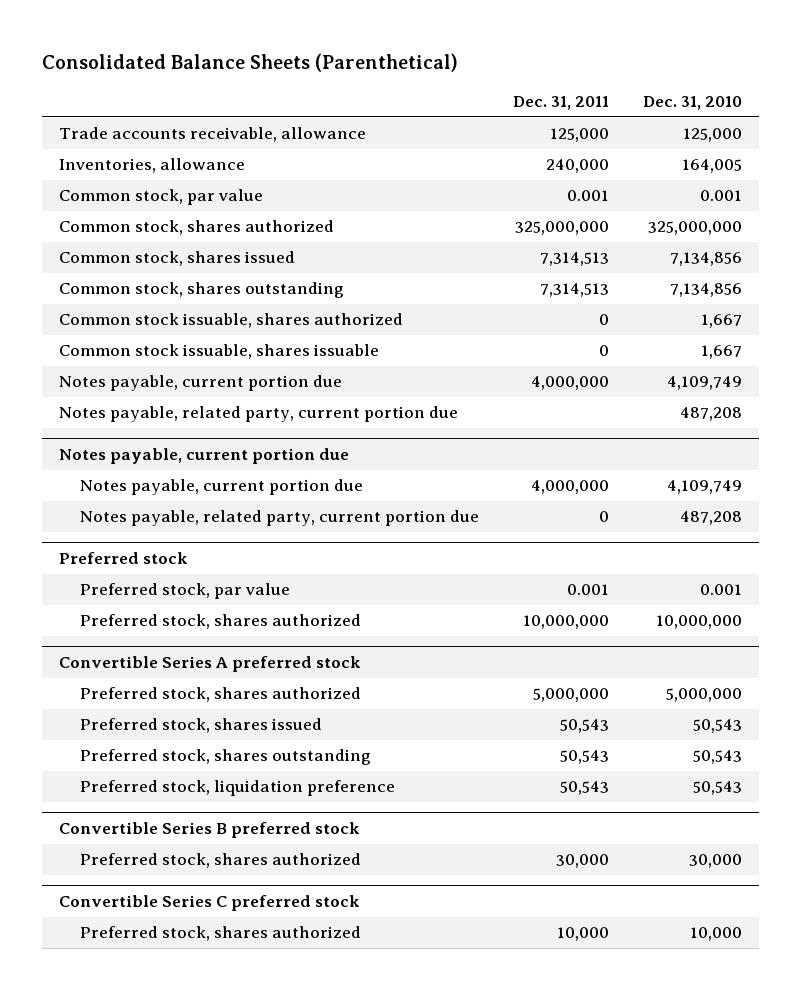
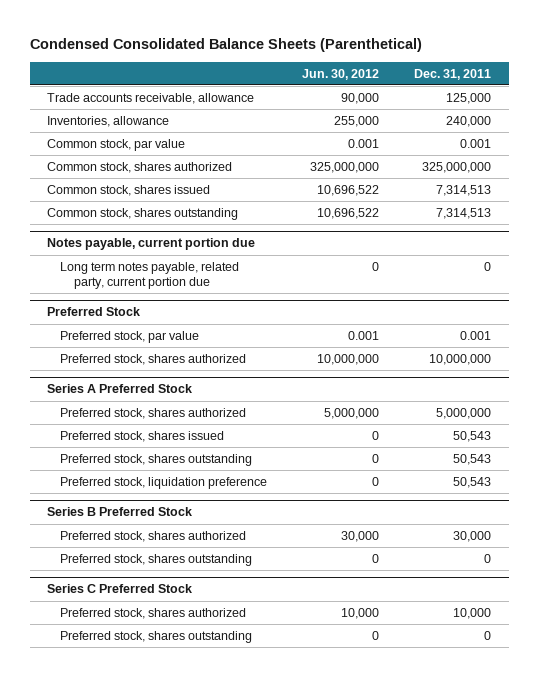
[41,52,458,72] Consolidated Balance Sheets (Parenthetical) -> [29,38,422,53] Condensed Consolidated Balance Sheets (Parenthetical)
[643,96,743,111] Dec. 31, 2010 -> none
none -> [302,68,380,80] Jun. 30, 2012
[59,313,404,329] Common stock issuable, shares authorized -> none
[59,344,380,360] Common stock issuable, shares issuable -> none
[59,375,343,392] Notes payable, current portion due -> none
[59,406,459,423] Notes payable, related party, current portion due -> none
[80,479,364,496] Notes payable, current portion due -> none
[80,510,480,527] Notes payable, related party, current portion due -> [60,261,240,289] Long term notes payable, related party, current portion due
[59,552,189,565] Preferred stock -> [47,307,141,317] Preferred Stock
[59,656,362,673] Convertible Series A preferred stock -> [47,384,193,394] Series A Preferred Stock
[59,822,361,839] Convertible Series B preferred stock -> [47,507,193,517] Series B Preferred Stock
none -> [60,553,253,566] Preferred stock, shares outstanding
[59,895,361,912] Convertible Series C preferred stock -> [47,584,193,594] Series C Preferred Stock
none -> [60,630,253,643] Preferred stock, shares outstanding

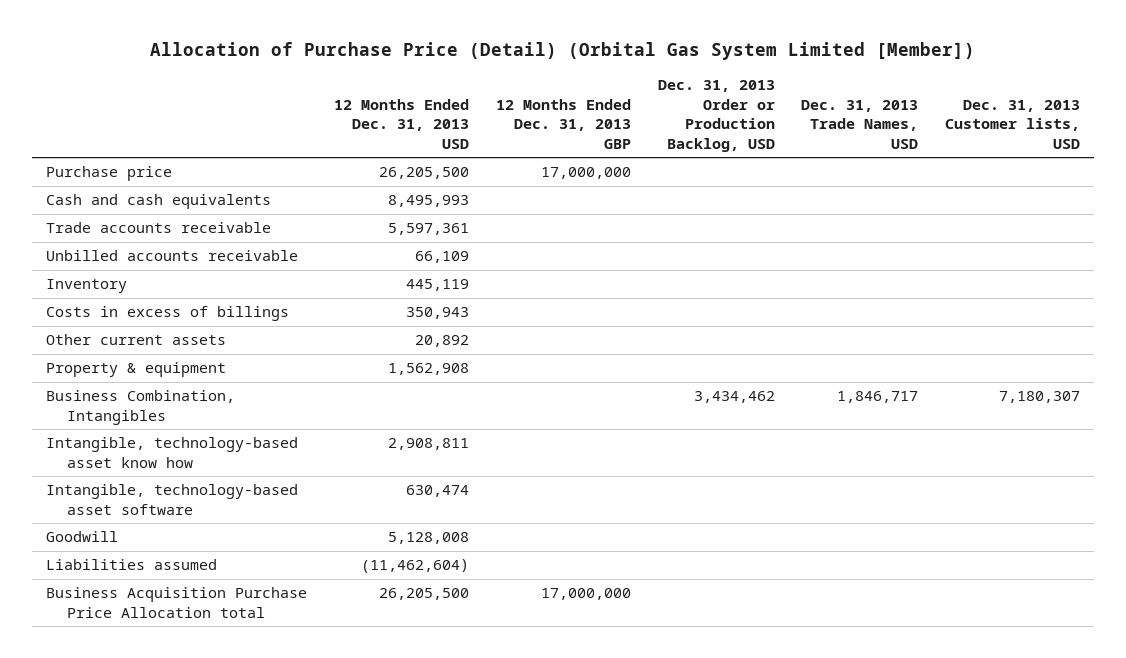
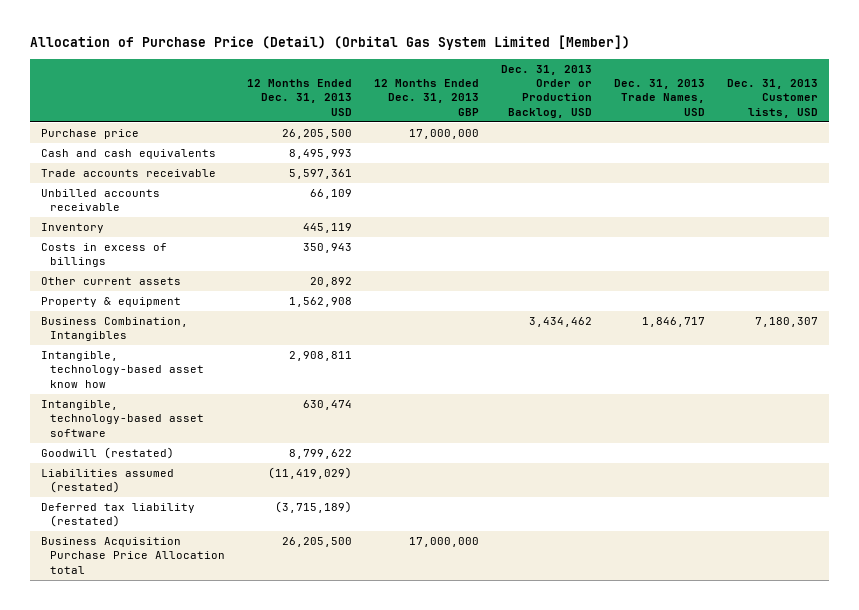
[45,531,118,543] Goodwill -> [41,447,175,460] Goodwill (restated)
[387,532,469,545] 5,128,008 -> [289,449,353,460] 8,799,622
[45,559,217,571] Liabilities assumed -> [41,469,175,494] Liabilities assumed (restated)
[360,559,469,574] (11,462,604) -> [268,467,353,480] (11,419,029)
none -> [41,503,196,528] Deferred tax liability (restated)

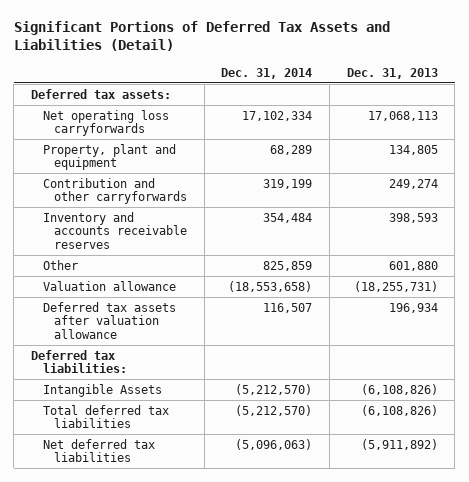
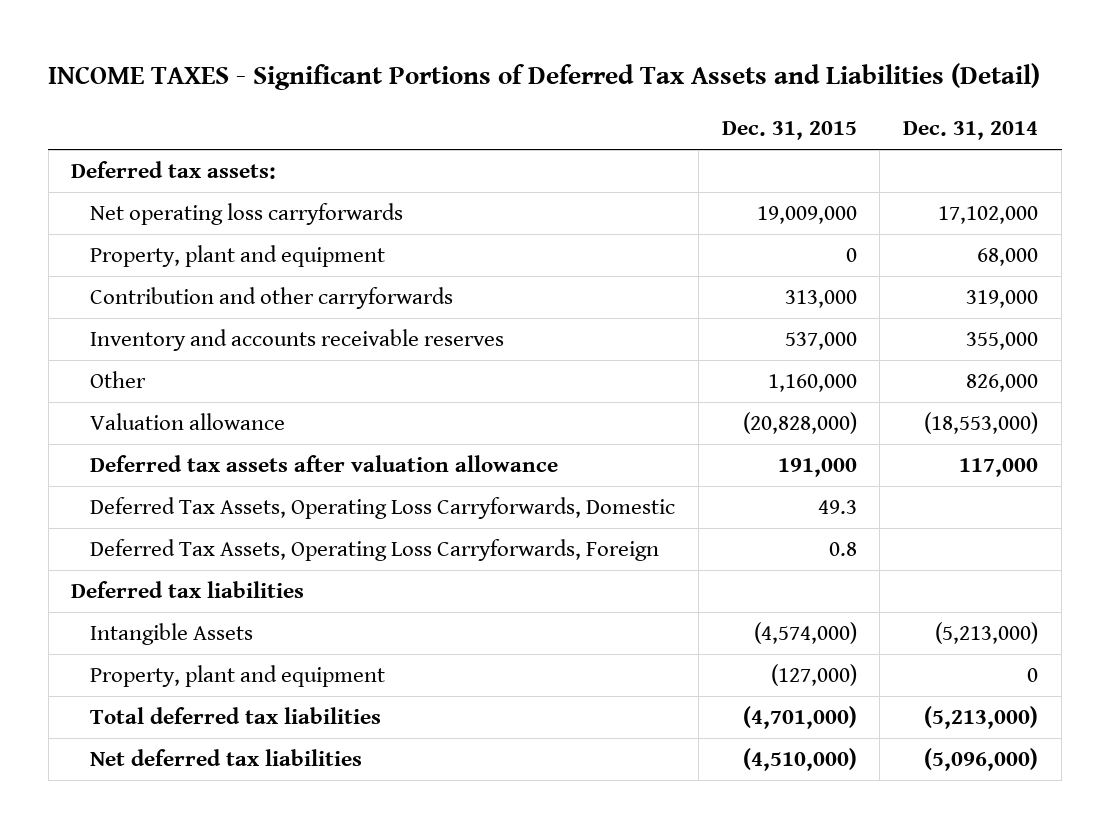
[13,21,390,52] Significant Portions of Deferred Tax Assets and Liabilities (Detail) -> [48,63,1041,91] INCOME TAXES - Significant Portions of Deferred Tax Assets and Liabilities (Detail)
[346,67,438,79] Dec. 31, 2013 -> none
none -> [721,121,857,141] Dec. 31, 2015
[242,110,313,121] 17,102,334 -> [938,206,1039,225] 17,102,000
[270,144,313,155] 68,289 -> [977,248,1039,267] 68,000
[263,178,313,189] 319,199 -> [966,290,1039,309] 319,000
[263,212,313,223] 354,484 -> [966,332,1039,351] 355,000
[263,260,313,271] 825,859 -> [966,374,1039,393] 826,000
[228,280,313,292] (18,553,658) -> [924,412,1039,435] (18,553,000)
[263,302,313,313] 116,507 -> [959,458,1039,478] 117,000
none -> [89,497,675,520] Deferred Tax Assets, Operating Loss Carryforwards, Domestic
none -> [89,539,659,562] Deferred Tax Assets, Operating Loss Carryforwards, Foreign
[30,349,127,374] Deferred tax liabilities: -> [71,581,305,599] Deferred tax liabilities
[235,383,313,395] (5,212,570) -> [935,622,1039,645] (5,213,000)
none -> [89,665,385,688] Property, plant and equipment
[235,404,313,416] (5,212,570) -> [924,706,1039,730] (5,213,000)
[235,438,313,450] (5,096,063) -> [924,748,1039,772] (5,096,000)

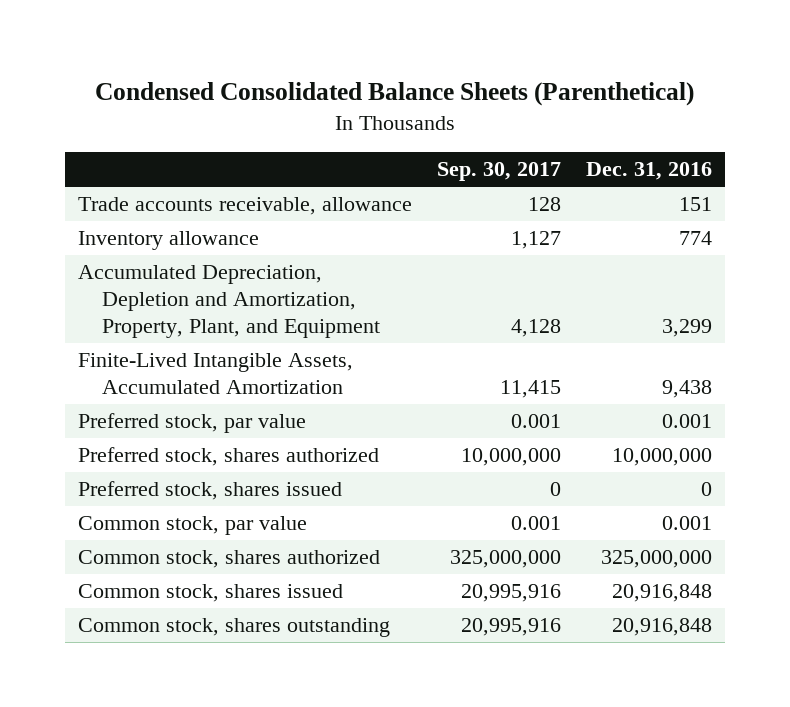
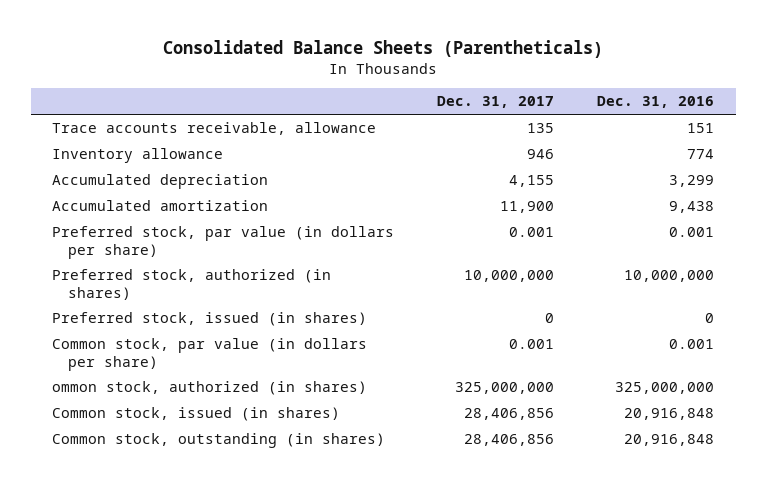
[95,81,695,106] Condensed Consolidated Balance Sheets (Parenthetical) -> [163,39,604,58] Consolidated Balance Sheets (Parentheticals)
[437,162,562,182] Sep. 30, 2017 -> none
none -> [437,96,555,109] Dec. 31, 2017
[77,197,412,216] Trade accounts receivable, allowance -> [52,122,377,136] Trace accounts receivable, allowance
[77,265,380,338] Accumulated Depreciation, Depletion and Amortization, Property, Plant, and Equipment -> [52,174,269,190] Accumulated depreciation
[77,353,353,395] Finite-Lived Intangible Assets, Accumulated Amortization -> [52,200,269,212] Accumulated amortization
[77,413,306,434] Preferred stock, par value -> [52,226,395,259] Preferred stock, par value (in dollars per share)
[77,447,379,467] Preferred stock, shares authorized -> [52,269,332,300] Preferred stock, authorized (in shares)
[77,481,342,501] Preferred stock, shares issued -> [52,312,368,327] Preferred stock, issued (in shares)
[77,516,307,536] Common stock, par value -> [52,338,368,371] Common stock, par value (in dollars per share)
[77,550,380,569] Common stock, shares authorized -> [52,381,368,396] ommon stock, authorized (in shares)
[77,584,343,603] Common stock, shares issued -> [52,407,341,422] Common stock, issued (in shares)
[77,618,390,638] Common stock, shares outstanding -> [52,433,386,449] Common stock, outstanding (in shares)

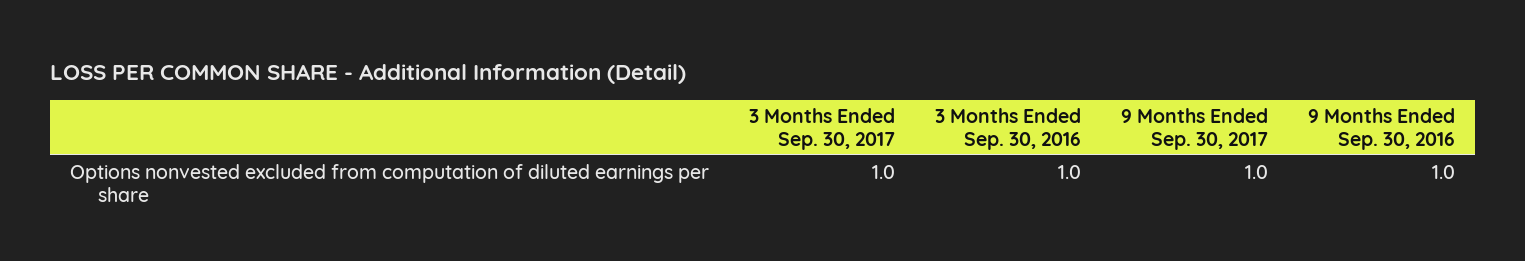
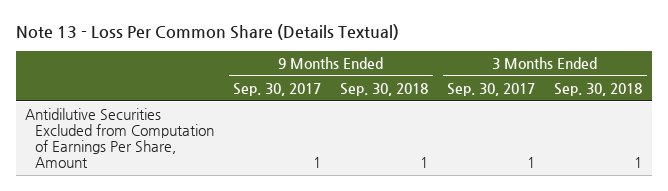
[49,64,686,85] LOSS PER COMMON SHARE - Additional Information (Detail) -> [15,23,399,40] Note 13 - Loss Per Common Share (Details Textual)
[934,107,1081,150] 3 Months Ended Sep. 30, 2016 -> none
[1308,107,1456,150] 9 Months Ended Sep. 30, 2016 -> none
none -> [340,82,429,96] Sep. 30, 2018
none -> [554,82,643,96] Sep. 30, 2018
[69,163,709,203] Options nonvested excluded from computation of diluted earnings per share -> [25,108,215,169] Antidilutive Securities Excluded from Computation of Earnings Per Share, Amount
[871,164,895,179] 1.0 -> [527,157,536,169] 1
[1245,164,1269,179] 1.0 -> [313,157,322,169] 1

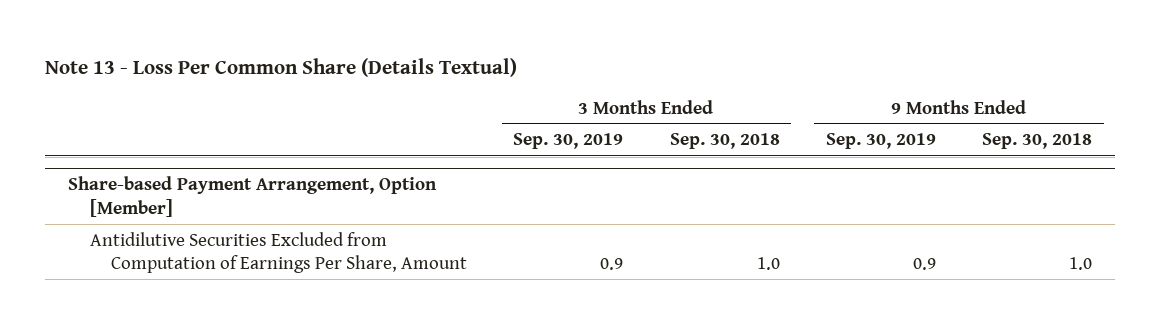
[233,82,322,96] Sep. 30, 2017 -> none
[447,82,536,96] Sep. 30, 2017 -> none
none -> [513,133,624,150] Sep. 30, 2019
none -> [825,133,936,150] Sep. 30, 2019
none -> [68,176,438,217] Share-based Payment Arrangement, Option [Member]
[420,157,429,169] 1 -> [1069,256,1093,270] 1.0
[634,157,643,169] 1 -> [756,256,780,270] 1.0

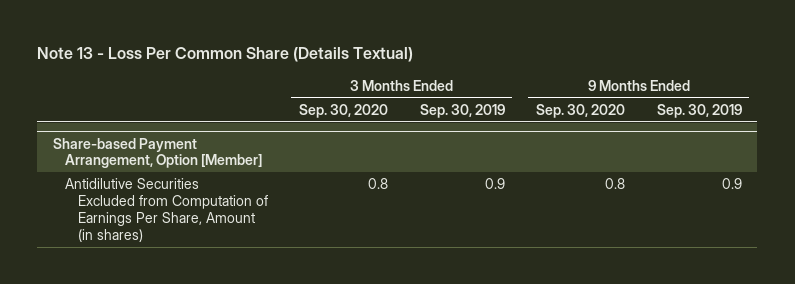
[669,133,780,150] Sep. 30, 2018 -> none
[982,133,1093,150] Sep. 30, 2018 -> none
none -> [299,103,389,118] Sep. 30, 2020
none -> [536,103,626,118] Sep. 30, 2020
[89,231,467,273] Antidilutive Securities Excluded from Computation of Earnings Per Share, Amount -> [65,178,268,242] Antidilutive Securities Excluded from Computation of Earnings Per Share, Amount (in shares)

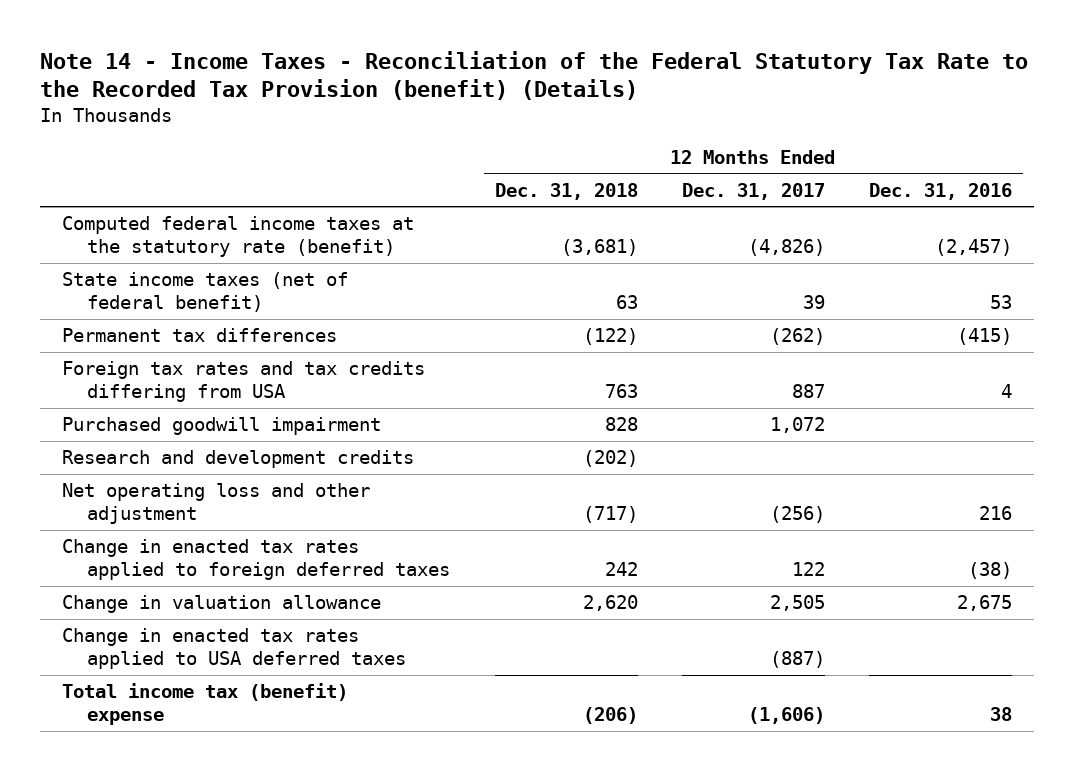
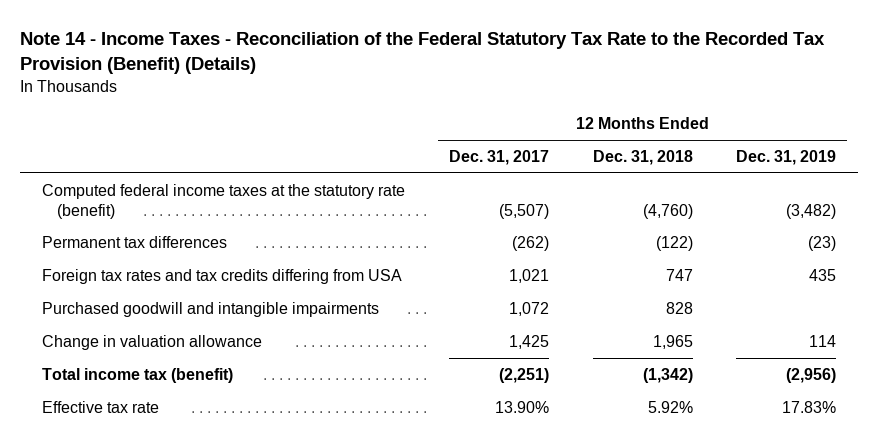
[39,50,1028,101] Note 14 - Income Taxes - Reconciliation of the Federal Statutory Tax Rate to the Recorded Tax Provision (benefit) (Details) -> [20,32,826,74] Note 14 - Income Taxes - Reconciliation of the Federal Statutory Tax Rate to the Recorded Tax Provision (Benefit) (Details)
[869,182,1013,200] Dec. 31, 2016 -> none
none -> [736,149,837,165] Dec. 31, 2019
[62,272,349,313] State income taxes (net of federal benefit) -> none
[560,239,638,257] (3,681) -> [642,203,693,219] (4,760)
[747,239,825,257] (4,826) -> [498,203,549,219] (5,507)
[62,450,415,469] Research and development credits -> none
[62,483,371,525] Net operating loss and other adjustment -> none
[62,539,451,581] Change in enacted tax rates applied to foreign deferred taxes -> none
[62,628,407,670] Change in enacted tax rates applied to USA deferred taxes -> none
[604,384,638,399] 763 -> [665,268,693,281] 747
[791,384,825,399] 887 -> [508,268,549,283] 1,021
[62,417,382,436] Purchased goodwill impairment -> [42,301,380,317] Purchased goodwill and intangible impairments
[582,595,638,612] 2,620 -> [652,334,693,349] 1,965
[769,595,825,612] 2,505 -> [508,334,549,349] 1,425
[62,683,349,726] Total income tax (benefit) expense -> [42,367,234,383] Total income tax (benefit)
[582,707,638,725] (206) -> [642,367,693,383] (1,342)
[747,707,825,725] (1,606) -> [498,367,549,383] (2,251)
none -> [42,400,160,413] Effective tax rate

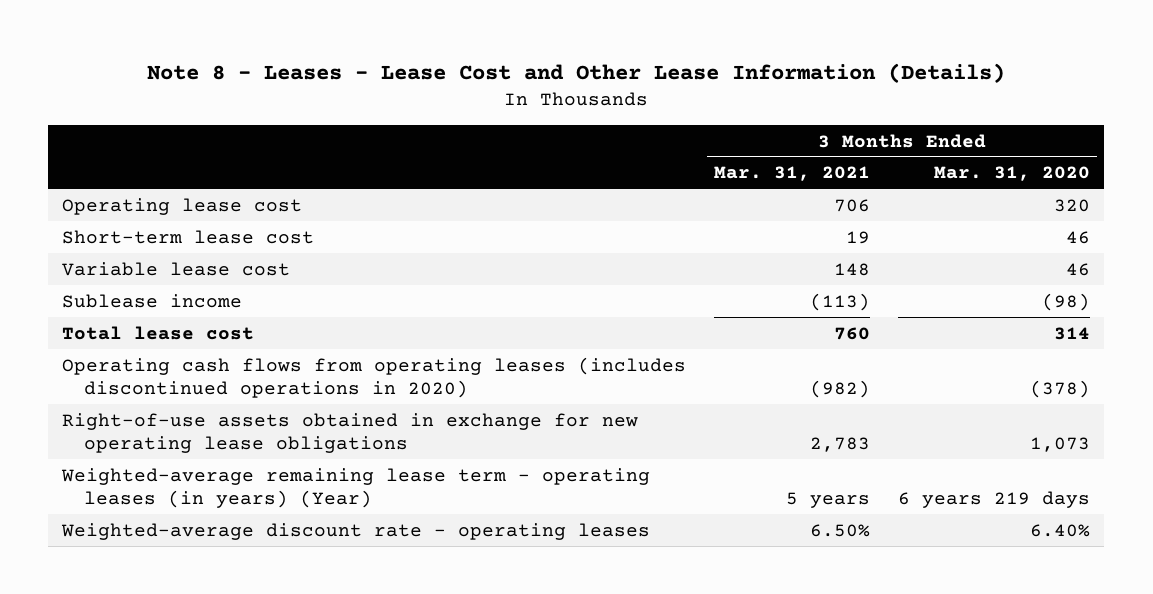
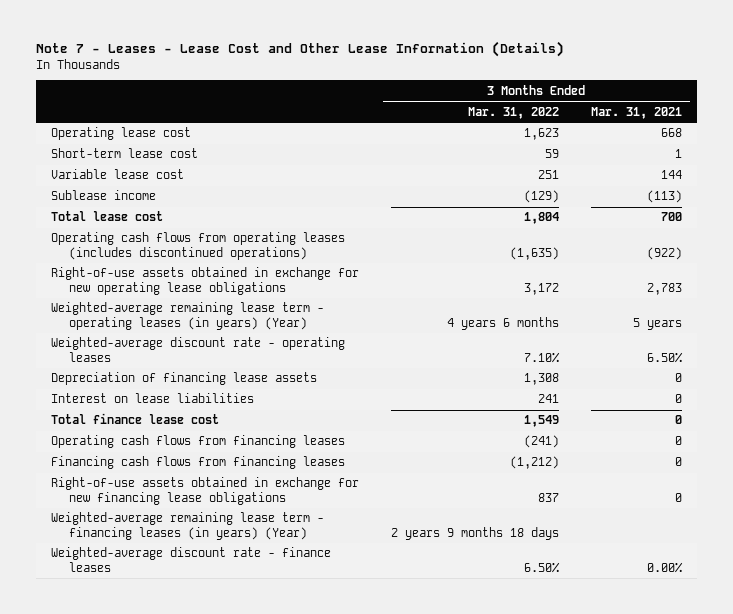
[147,62,1006,83] Note 8 - Leases - Lease Cost and Other Lease Information (Details) -> [35,41,564,58] Note 7 - Leases - Lease Cost and Other Lease Information (Details)
[934,166,1091,182] Mar. 31, 2020 -> none
none -> [468,106,560,119] Mar. 31, 2022
[834,198,871,212] 706 -> [660,128,682,138] 668
[846,230,871,244] 19 -> [674,149,682,159] 1
[834,262,871,276] 148 -> [660,170,682,180] 144
[834,326,871,340] 760 -> [660,212,682,222] 700
[62,356,687,399] Operating cash flows from operating leases (includes discontinued operations in 2020) -> [51,232,346,260] Operating cash flows from operating leases (includes discontinued operations)
[810,380,871,399] (982) -> [646,246,682,260] (922)
none -> [51,372,318,386] Depreciation of financing lease assets
none -> [51,393,255,404] Interest on lease liabilities
none -> [51,413,220,425] Total finance lease cost
none -> [51,435,346,449] Operating cash flows from financing leases
none -> [51,456,346,470] Financing cash flows from financing leases
none -> [51,477,360,505] Right-of-use assets obtained in exchange for new financing lease obligations
none -> [51,512,325,540] Weighted-average remaining lease term - financing leases (in years) (Year)
none -> [51,547,332,572] Weighted-average discount rate - finance leases

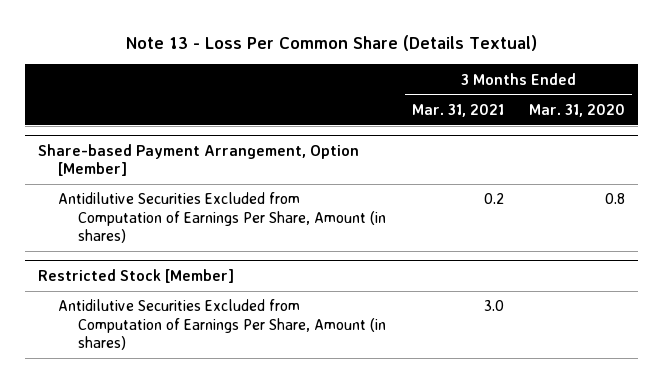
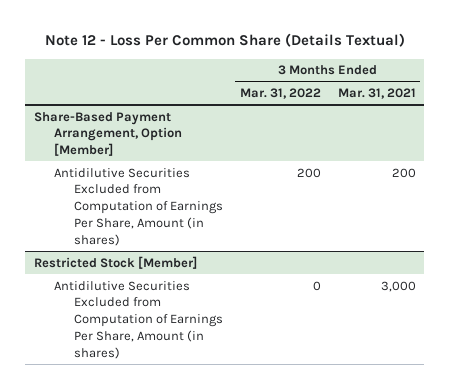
[126,34,538,51] Note 13 - Loss Per Common Share (Details Textual) -> [44,33,405,48] Note 12 - Loss Per Common Share (Details Textual)
[529,103,626,117] Mar. 31, 2020 -> none
none -> [239,88,321,100] Mar. 31, 2022
[37,143,359,177] Share-based Payment Arrangement, Option [Member] -> [33,111,182,157] Share-Based Payment Arrangement, Option [Member]
[483,193,504,205] 0.2 -> [391,167,416,178] 200
[483,300,504,312] 3.0 -> [380,280,416,292] 3,000

